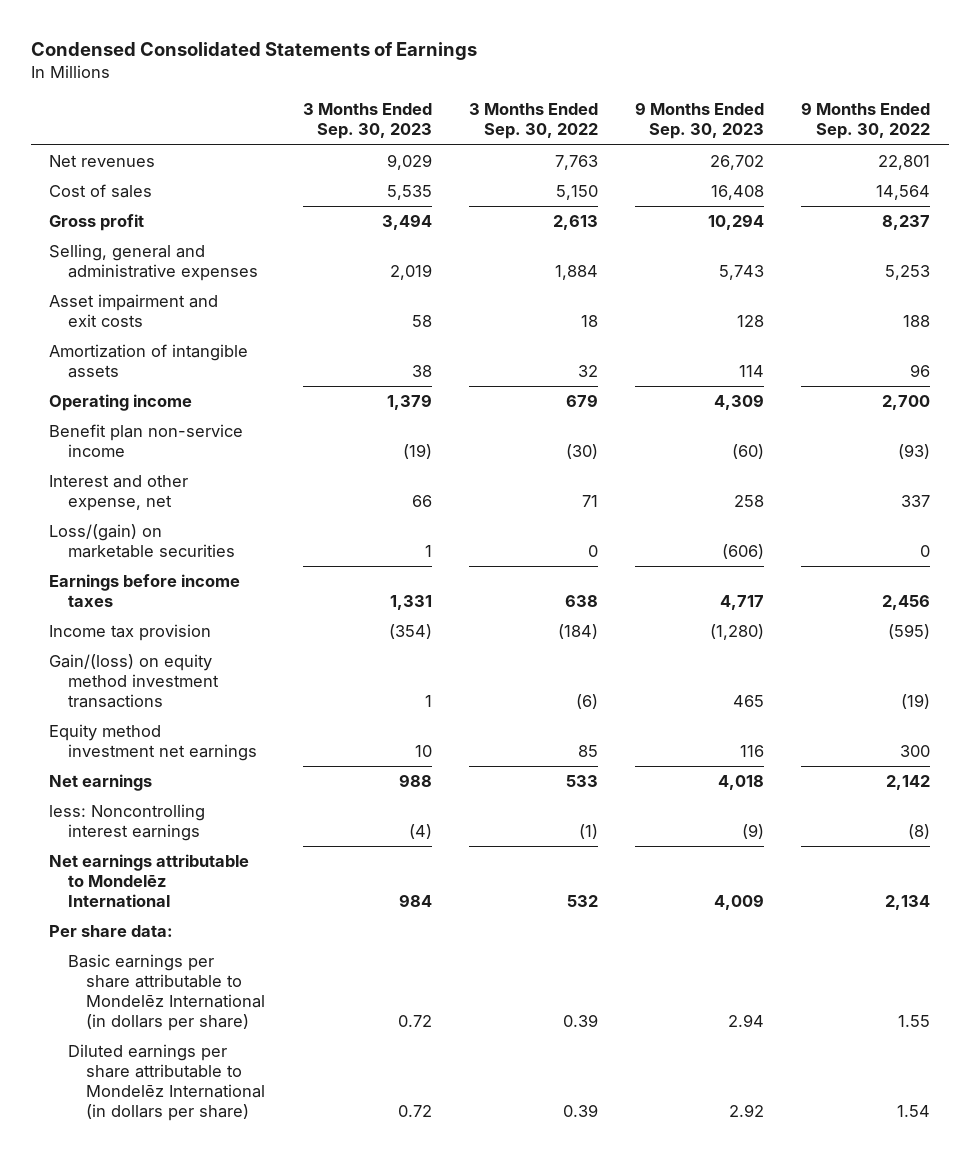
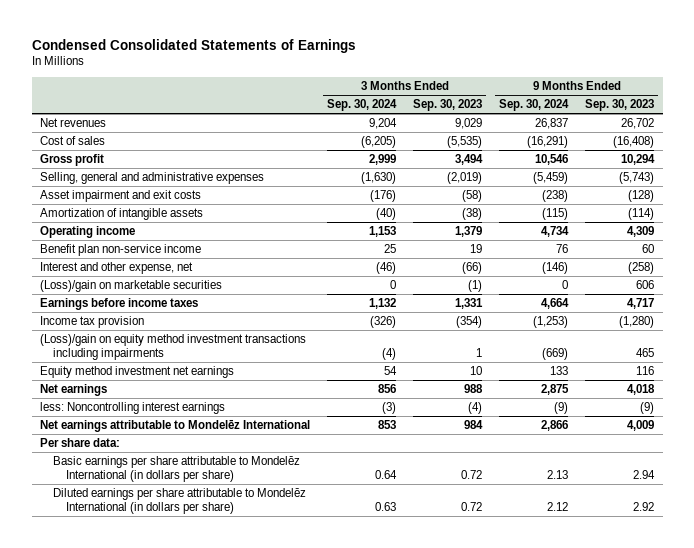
[468,103,598,140] 3 Months Ended Sep. 30, 2022 -> none
[801,102,931,140] 9 Months Ended Sep. 30, 2022 -> none
none -> [327,99,398,112] Sep. 30, 2024
none -> [499,99,570,112] Sep. 30, 2024
[386,185,432,201] 5,535 -> [447,136,483,149] (5,535)
[711,185,765,201] 16,408 -> [613,136,655,149] (16,408)
[389,264,432,281] 2,019 -> [447,172,483,185] (2,019)
[719,265,765,281] 5,743 -> [619,172,655,185] (5,743)
[411,315,432,328] 58 -> [462,190,483,203] (58)
[737,315,765,328] 128 -> [628,190,655,203] (128)
[411,365,432,378] 38 -> [462,208,483,221] (38)
[739,365,765,378] 114 -> [628,208,655,221] (114)
[402,444,432,460] (19) -> [470,244,483,254] 19
[732,444,765,460] (60) -> [642,244,655,254] 60
[411,495,432,508] 66 -> [462,262,483,275] (66)
[734,495,765,508] 258 -> [628,262,655,275] (258)
[49,524,235,559] Loss/(gain) on marketable securities -> [40,280,223,293] (Loss)/gain on marketable securities
[424,545,432,558] 1 -> [468,280,483,293] (1)
[722,544,765,560] (606) -> [636,280,655,290] 606
[49,654,219,709] Gain/(loss) on equity method investment transactions -> [40,334,307,360] (Loss)/gain on equity method investment transactions including impairments

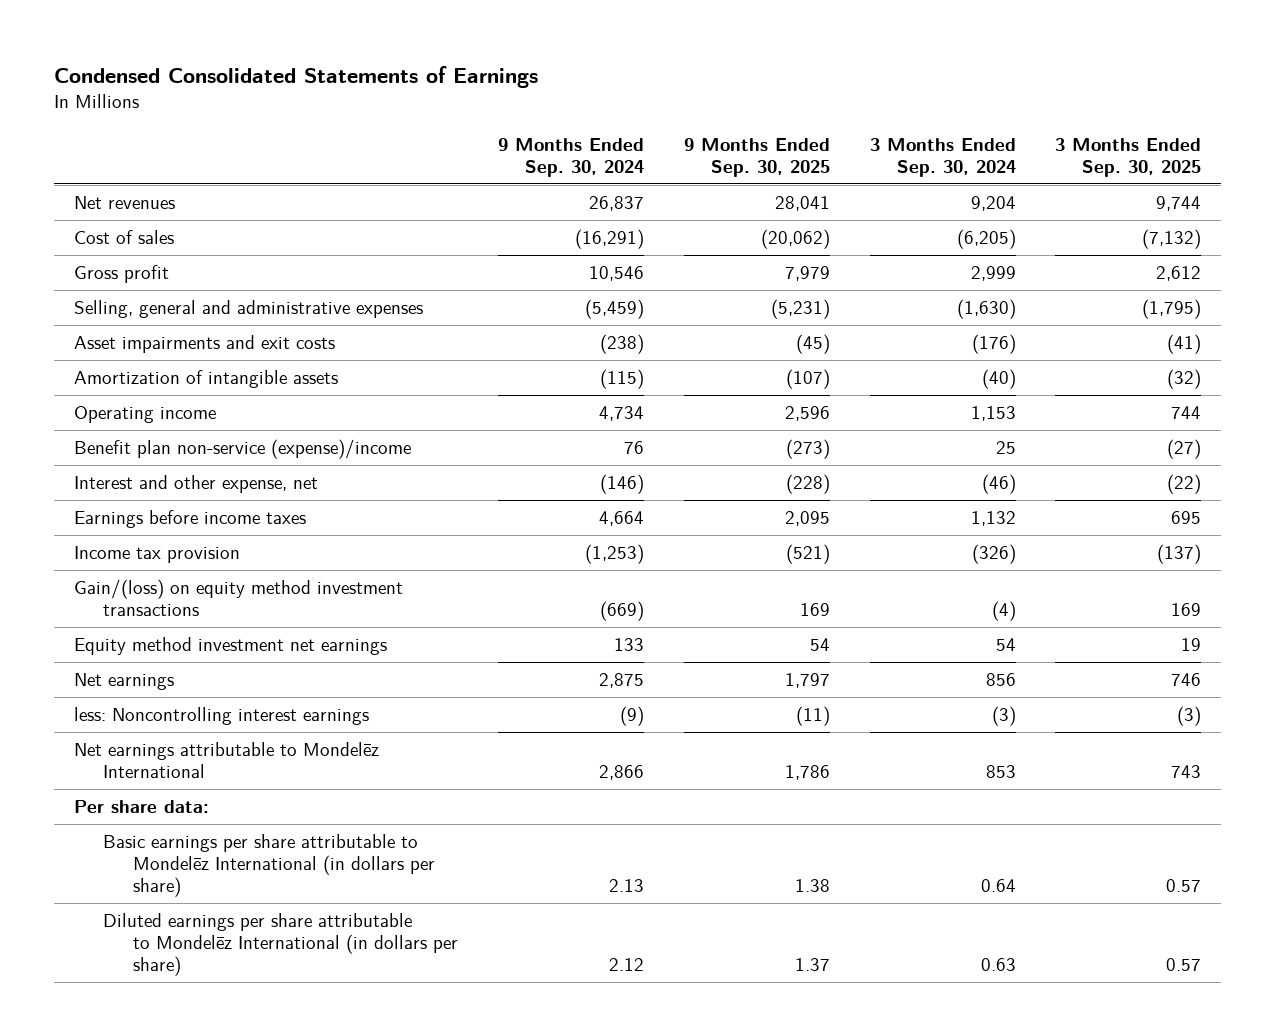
[413,99,483,112] Sep. 30, 2023 -> none
[585,99,655,112] Sep. 30, 2023 -> none
none -> [683,137,830,177] 9 Months Ended Sep. 30, 2025
none -> [1055,137,1202,177] 3 Months Ended Sep. 30, 2025
[40,190,202,203] Asset impairment and exit costs -> [73,335,335,354] Asset impairments and exit costs
[40,244,202,257] Benefit plan non-service income -> [73,439,411,460] Benefit plan non-service (expense)/income
[40,280,223,293] (Loss)/gain on marketable securities -> none
[40,334,307,360] (Loss)/gain on equity method investment transactions including impairments -> [73,579,403,616] Gain/(loss) on equity method investment transactions

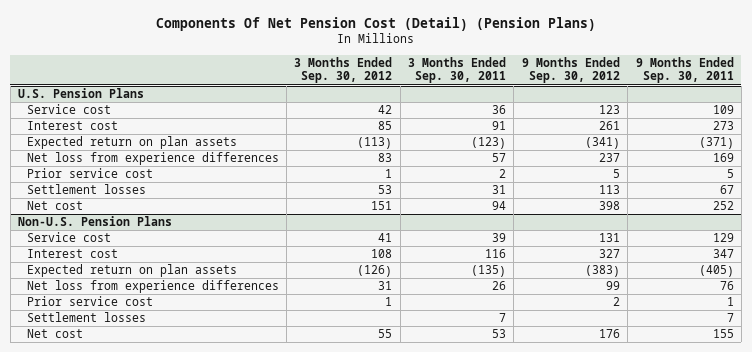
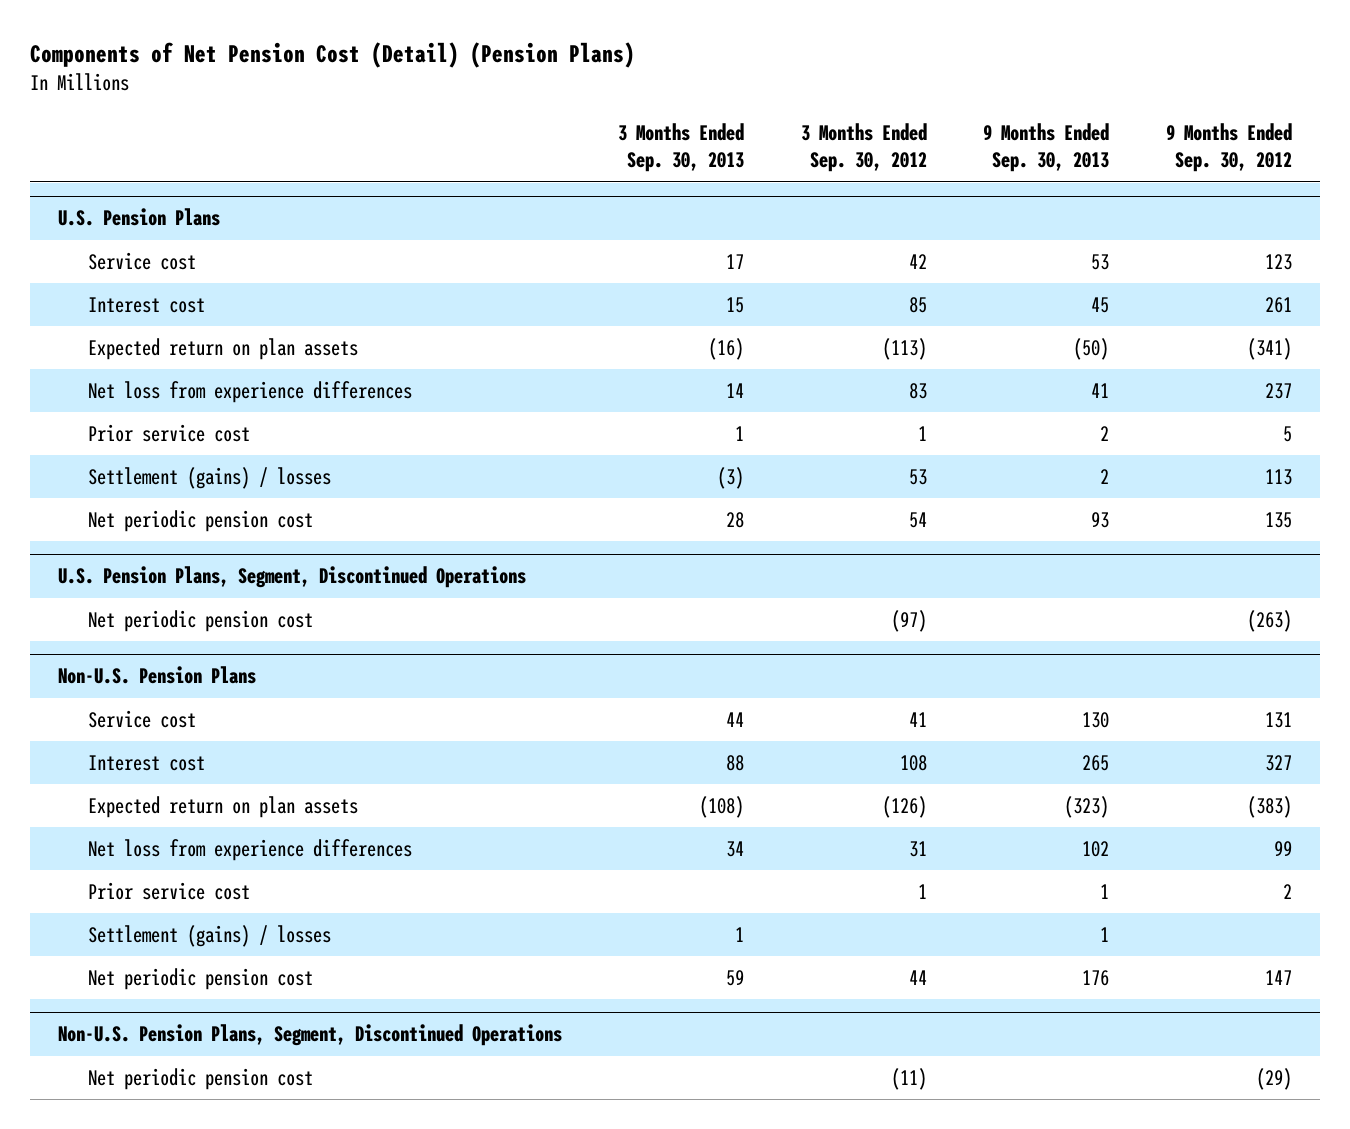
[155,16,596,31] Components Of Net Pension Cost (Detail) (Pension Plans) -> [29,42,635,69] Components of Net Pension Cost (Detail) (Pension Plans)
[408,57,507,84] 3 Months Ended Sep. 30, 2011 -> none
[635,57,734,84] 9 Months Ended Sep. 30, 2011 -> none
none -> [618,123,745,173] 3 Months Ended Sep. 30, 2013
none -> [983,123,1110,173] 9 Months Ended Sep. 30, 2013
[26,184,146,195] Settlement losses -> [87,466,331,489] Settlement (gains) / losses
[26,201,83,211] Net cost -> [87,509,313,532] Net periodic pension cost
[371,201,393,211] 151 -> [908,511,927,528] 54
[598,201,620,211] 398 -> [1264,511,1292,528] 135
none -> [57,566,526,589] U.S. Pension Plans, Segment, Discontinued Operations
none -> [87,609,313,632] Net periodic pension cost
[26,312,146,323] Settlement losses -> [87,924,331,947] Settlement (gains) / losses
[26,329,83,339] Net cost -> [87,967,313,990] Net periodic pension cost
[378,329,393,339] 55 -> [908,969,927,985] 44
[598,329,620,339] 176 -> [1264,969,1292,985] 147
none -> [57,1024,562,1047] Non-U.S. Pension Plans, Segment, Discontinued Operations
none -> [87,1067,313,1090] Net periodic pension cost

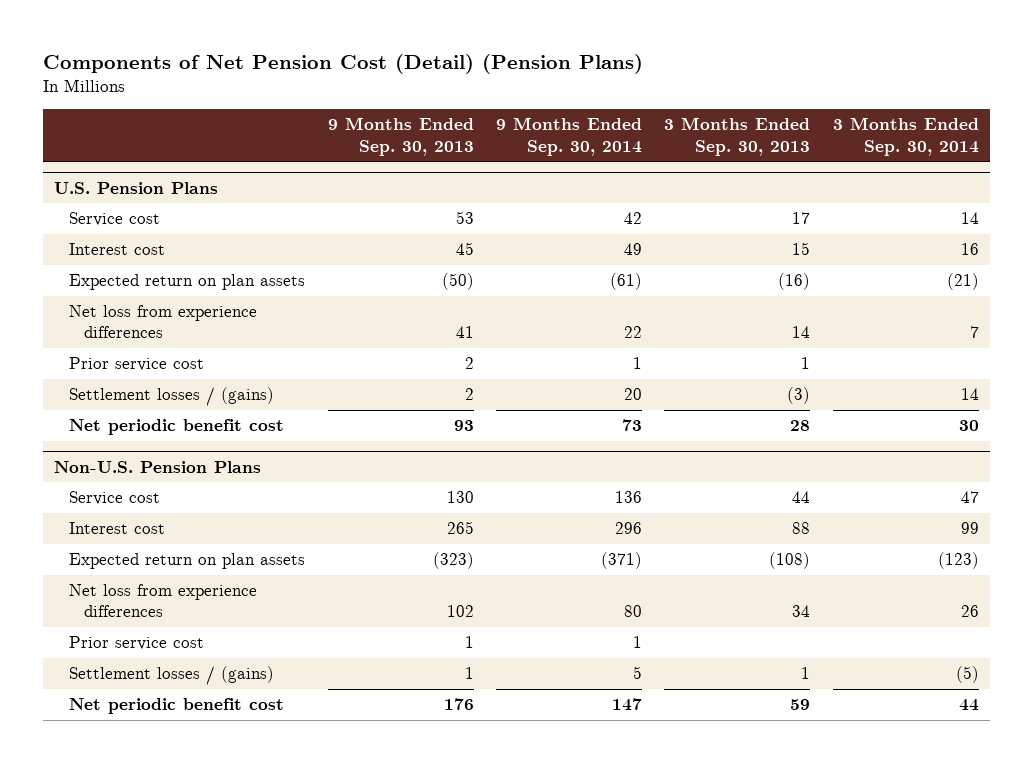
[800,123,927,173] 3 Months Ended Sep. 30, 2012 -> none
[1165,123,1292,173] 9 Months Ended Sep. 30, 2012 -> none
none -> [495,117,642,156] 9 Months Ended Sep. 30, 2014
none -> [832,117,979,156] 3 Months Ended Sep. 30, 2014
[57,566,526,589] U.S. Pension Plans, Segment, Discontinued Operations -> none
[87,609,313,632] Net periodic pension cost -> none
[87,466,331,489] Settlement (gains) / losses -> [69,387,275,407] Settlement losses / (gains)
[87,509,313,532] Net periodic pension cost -> [69,419,285,436] Net periodic benefit cost
[57,1024,562,1047] Non-U.S. Pension Plans, Segment, Discontinued Operations -> none
[87,1067,313,1090] Net periodic pension cost -> none
[87,924,331,947] Settlement (gains) / losses -> [69,666,275,686] Settlement losses / (gains)
[87,967,313,990] Net periodic pension cost -> [69,698,285,715] Net periodic benefit cost

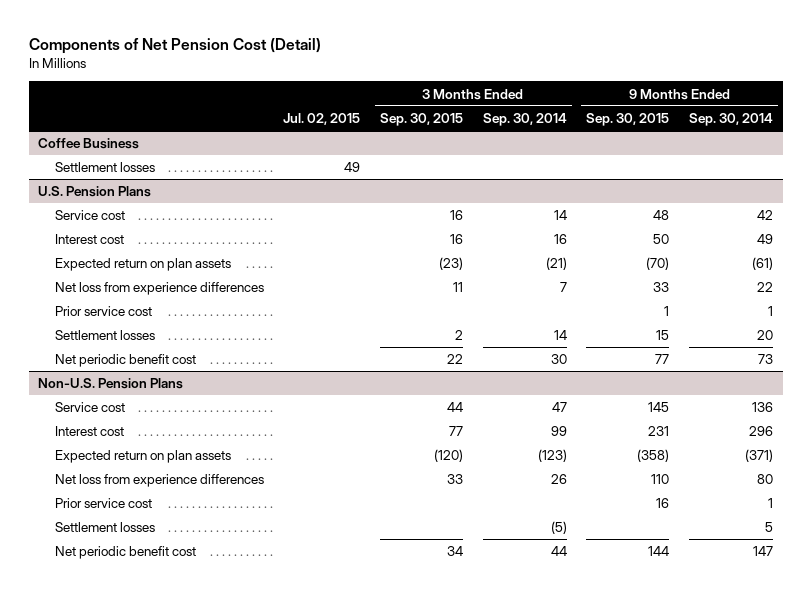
[42,54,643,75] Components of Net Pension Cost (Detail) (Pension Plans) -> [28,37,321,54] Components of Net Pension Cost (Detail)
[327,117,474,156] 9 Months Ended Sep. 30, 2013 -> none
[664,117,811,156] 3 Months Ended Sep. 30, 2013 -> none
none -> [283,112,361,125] Jul. 02, 2015
none -> [379,112,463,126] Sep. 30, 2015
none -> [586,112,670,126] Sep. 30, 2015
none -> [38,138,140,150] Coffee Business
none -> [54,162,155,173] Settlement losses
[69,387,275,407] Settlement losses / (gains) -> [54,330,155,341] Settlement losses
[69,666,275,686] Settlement losses / (gains) -> [54,522,155,533] Settlement losses

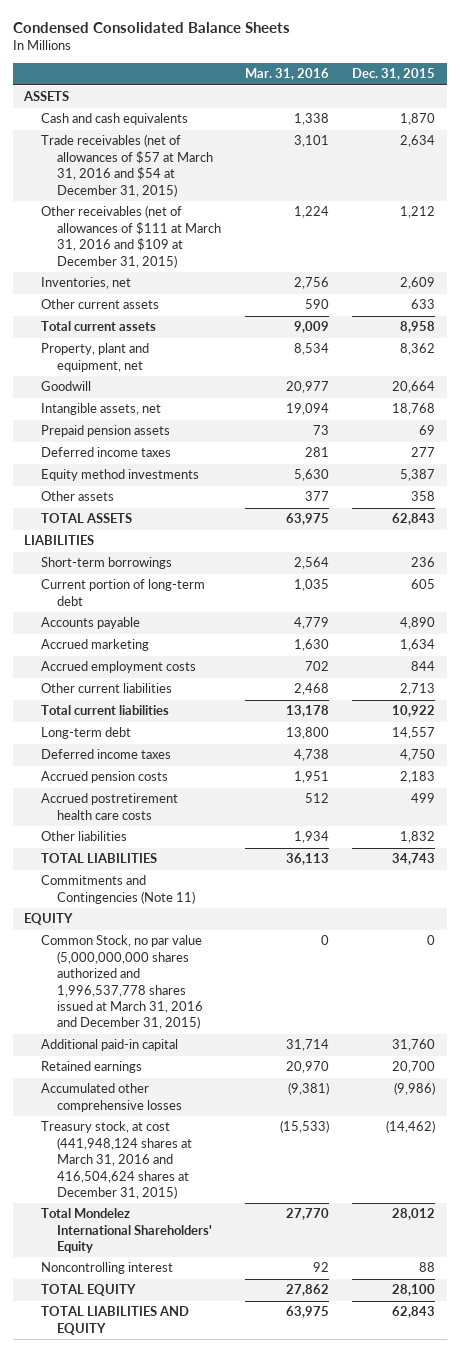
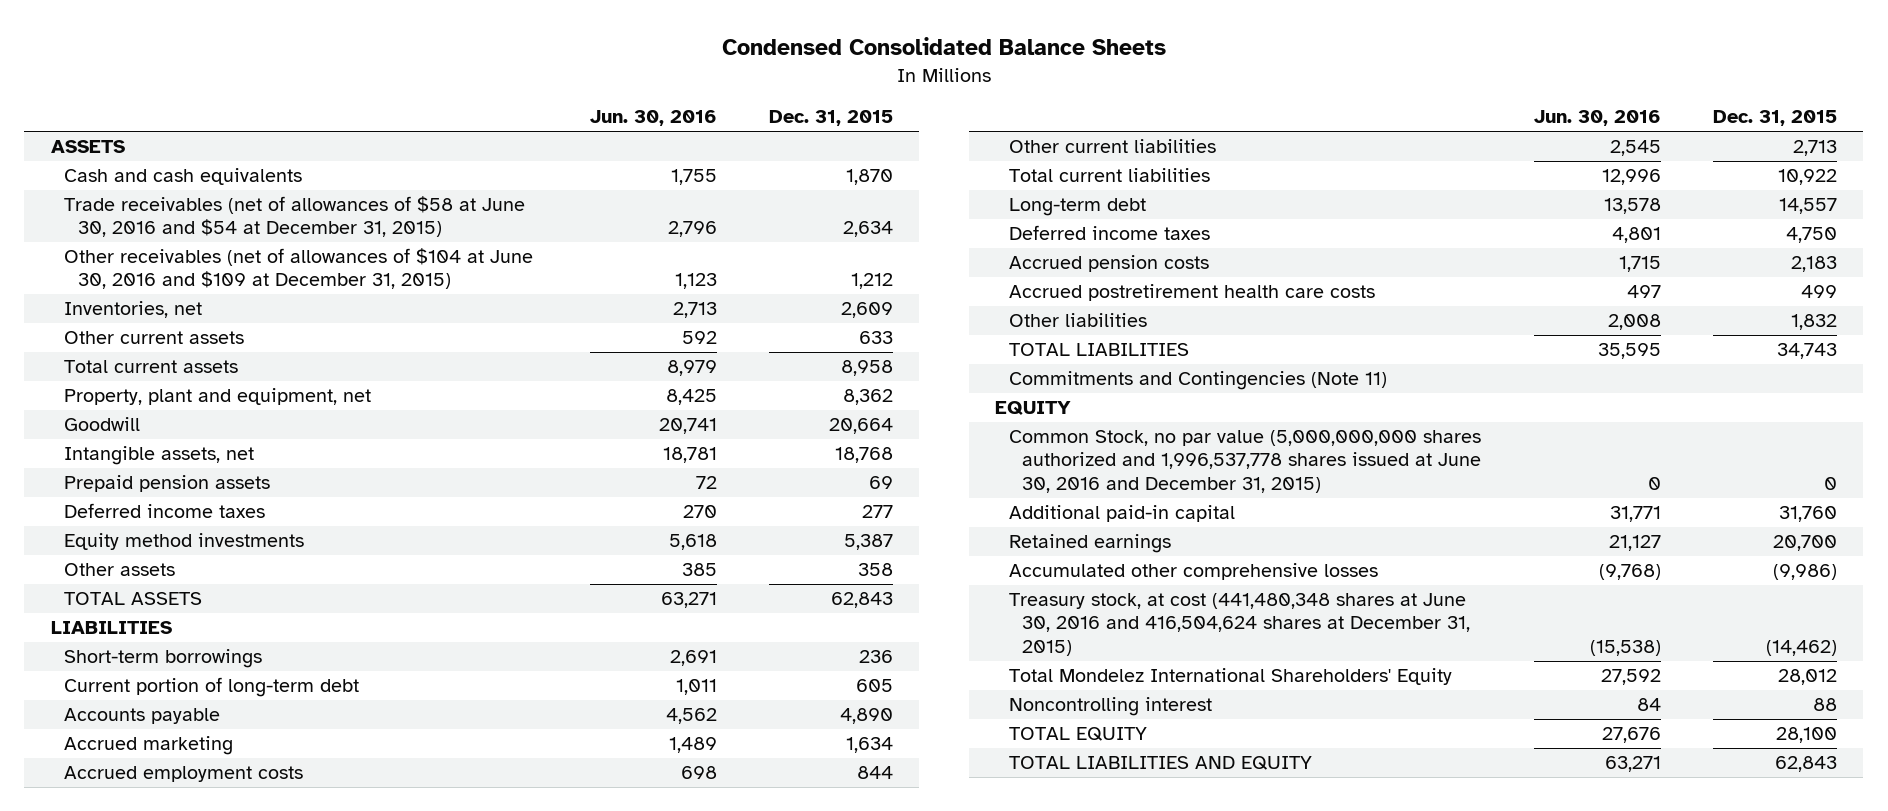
[244,68,329,81] Mar. 31, 2016 -> none
none -> [589,110,717,127] Jun. 30, 2016
[40,134,214,197] Trade receivables (net of allowances of $57 at March 31, 2016 and $54 at December 31, 2015) -> [64,196,526,238] Trade receivables (net of allowances of $58 at June 30, 2016 and $54 at December 31, 2015)
[40,205,222,268] Other receivables (net of allowances of $111 at March 31, 2016 and $109 at December 31, 2015) -> [64,248,534,290] Other receivables (net of allowances of $104 at June 30, 2016 and $109 at December 31, 2015)
[40,935,204,1030] Common Stock, no par value (5,000,000,000 shares authorized and 1,996,537,778 shares issued at March 31, 2016 and December 31, 2015) -> [1008,430,1482,493] Common Stock, no par value (5,000,000,000 shares authorized and 1,996,537,778 shares issued at June 30, 2016 and December 31, 2015)
[40,1121,193,1199] Treasury stock, at cost (441,948,124 shares at March 31, 2016 and 416,504,624 shares at December 31, 2015) -> [1008,593,1471,656] Treasury stock, at cost (441,480,348 shares at June 30, 2016 and 416,504,624 shares at December 31, 2015)

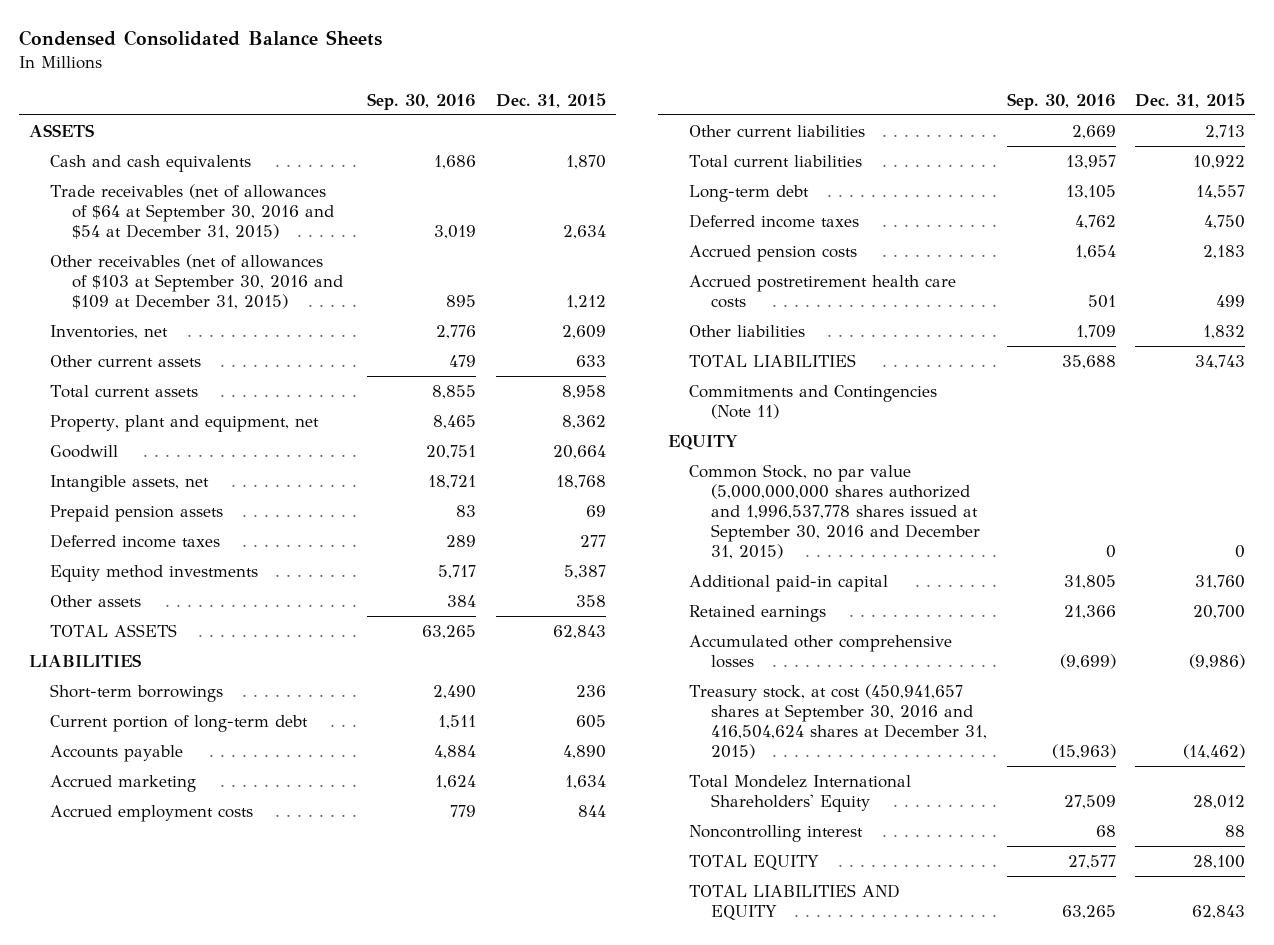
[589,110,717,127] Jun. 30, 2016 -> none
none -> [367,92,477,110] Sep. 30, 2016
[64,196,526,238] Trade receivables (net of allowances of $58 at June 30, 2016 and $54 at December 31, 2015) -> [50,183,334,239] Trade receivables (net of allowances of $64 at September 30, 2016 and $54 at December 31, 2015)
[64,248,534,290] Other receivables (net of allowances of $104 at June 30, 2016 and $109 at December 31, 2015) -> [50,253,343,309] Other receivables (net of allowances of $103 at September 30, 2016 and $109 at December 31, 2015)
[1008,430,1482,493] Common Stock, no par value (5,000,000,000 shares authorized and 1,996,537,778 shares issued at June 30, 2016 and December 31, 2015) -> [689,463,980,559] Common Stock, no par value (5,000,000,000 shares authorized and 1,996,537,778 shares issued at September 30, 2016 and December 31, 2015)
[1008,593,1471,656] Treasury stock, at cost (441,480,348 shares at June 30, 2016 and 416,504,624 shares at December 31, 2015) -> [689,683,987,759] Treasury stock, at cost (450,941,657 shares at September 30, 2016 and 416,504,624 shares at December 31, 2015)

